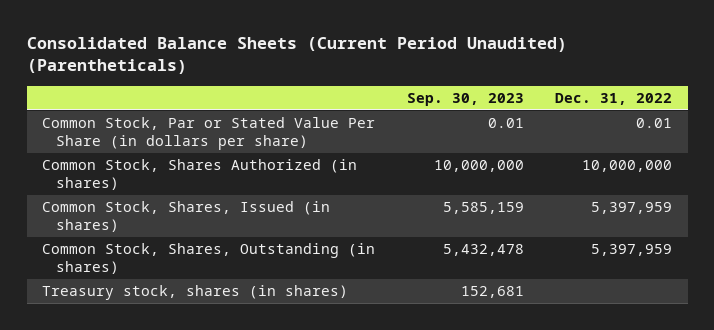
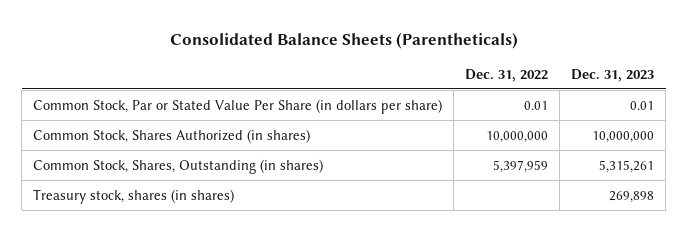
[26,36,567,75] Consolidated Balance Sheets (Current Period Unaudited) (Parentheticals) -> [169,31,518,49] Consolidated Balance Sheets (Parentheticals)
[406,92,524,106] Sep. 30, 2023 -> none
none -> [571,68,655,82] Dec. 31, 2023
[42,201,331,232] Common Stock, Shares, Issued (in shares) -> none

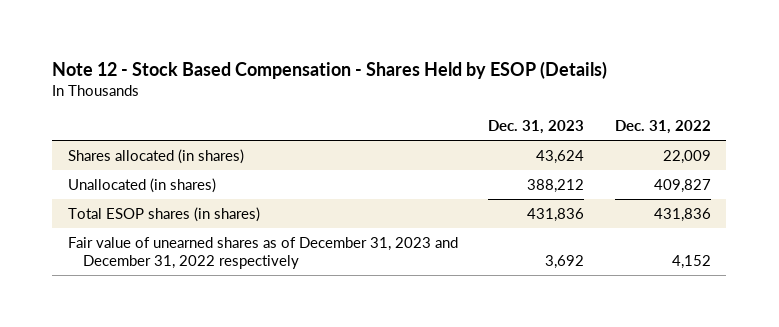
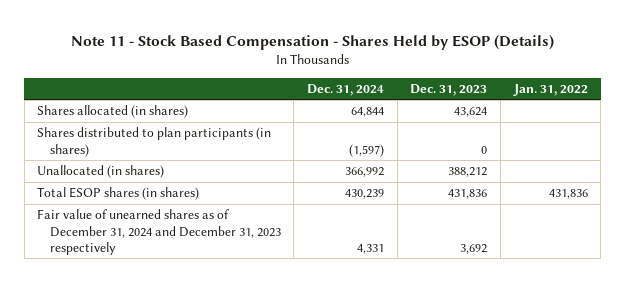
[52,61,608,80] Note 12 - Stock Based Compensation - Shares Held by ESOP (Details) -> [70,34,554,50] Note 11 - Stock Based Compensation - Shares Held by ESOP (Details)
[614,120,711,135] Dec. 31, 2022 -> none
none -> [307,83,385,96] Dec. 31, 2024
none -> [512,83,588,96] Jan. 31, 2022
none -> [37,127,272,157] Shares distributed to plan participants (in shares)
[67,236,458,270] Fair value of unearned shares as of December 31, 2023 and December 31, 2022 respectively -> [37,209,281,255] Fair value of unearned shares as of December 31, 2024 and December 31, 2023 respectively

